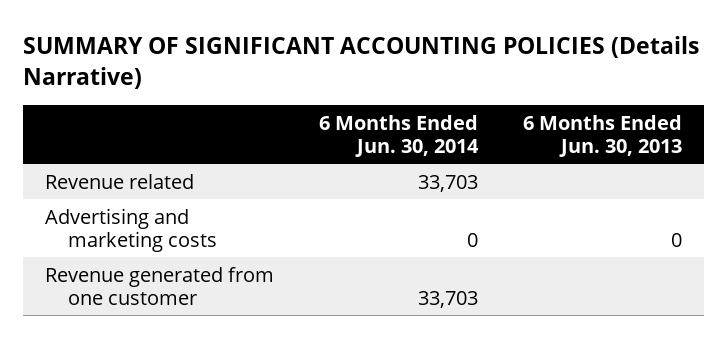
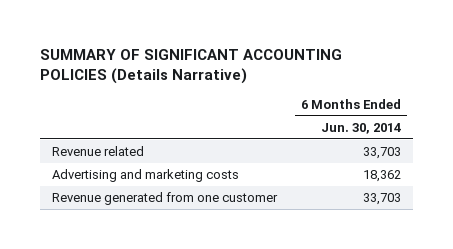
[522,114,682,157] 6 Months Ended Jun. 30, 2013 -> none
[466,232,478,247] 0 -> [362,169,401,182] 18,362

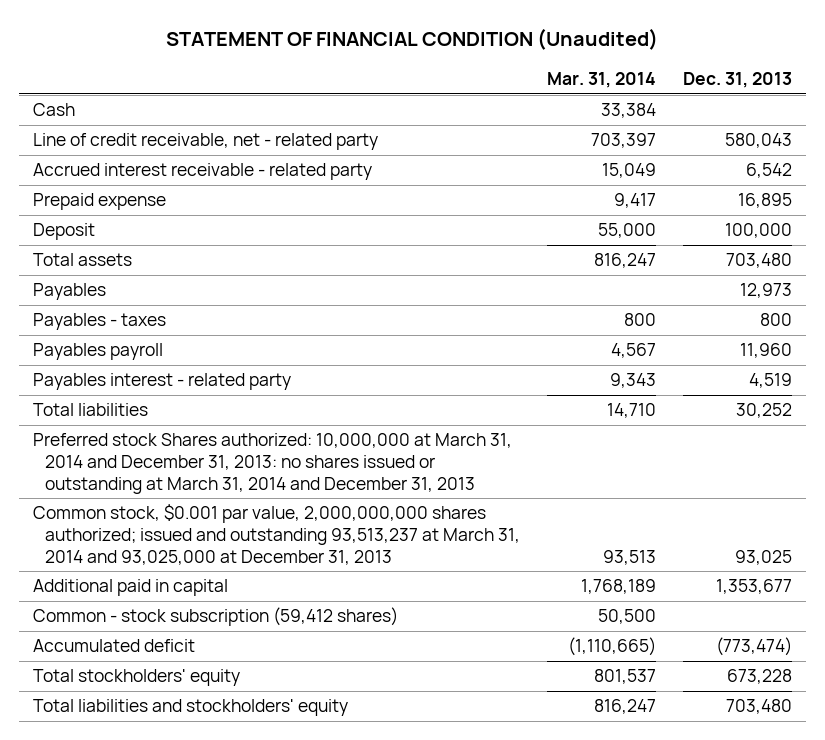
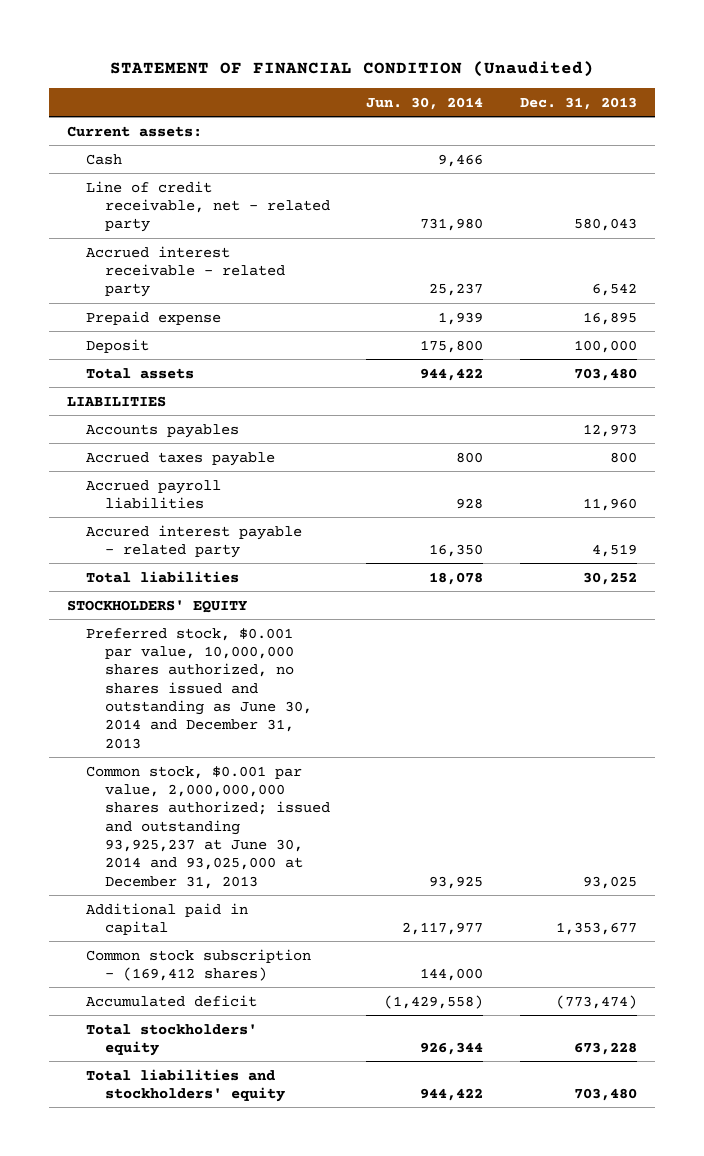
[547,71,657,88] Mar. 31, 2014 -> none
none -> [366,96,484,110] Jun. 30, 2014
none -> [67,125,203,137] Current assets:
none -> [67,395,167,407] LIABILITIES
[32,283,106,301] Payables -> [86,423,240,438] Accounts payables
[32,313,166,331] Payables - taxes -> [86,451,276,466] Accrued taxes payable
[32,343,163,361] Payables payroll -> [86,479,222,509] Accrued payroll liabilities
[32,373,291,391] Payables interest - related party -> [86,524,303,558] Accured interest payable - related party
none -> [67,599,248,613] STOCKHOLDERS' EQUITY
[32,433,512,494] Preferred stock Shares authorized: 10,000,000 at March 31, 2014 and December 31, 2013: no shares issued or outstanding at March 31, 2014 and December 31, 2013 -> [86,627,312,749] Preferred stock, $0.001 par value, 10,000,000 shares authorized, no shares issued and outstanding as June 30, 2014 and December 31, 2013
[32,504,520,565] Common stock, $0.001 par value, 2,000,000,000 shares authorized; issued and outstanding 93,513,237 at March 31, 2014 and 93,025,000 at December 31, 2013 -> [86,765,330,889] Common stock, $0.001 par value, 2,000,000,000 shares authorized; issued and outstanding 93,925,237 at June 30, 2014 and 93,025,000 at December 31, 2013
[32,607,398,627] Common - stock subscription (59,412 shares) -> [86,948,312,981] Common stock subscription - (169,412 shares)

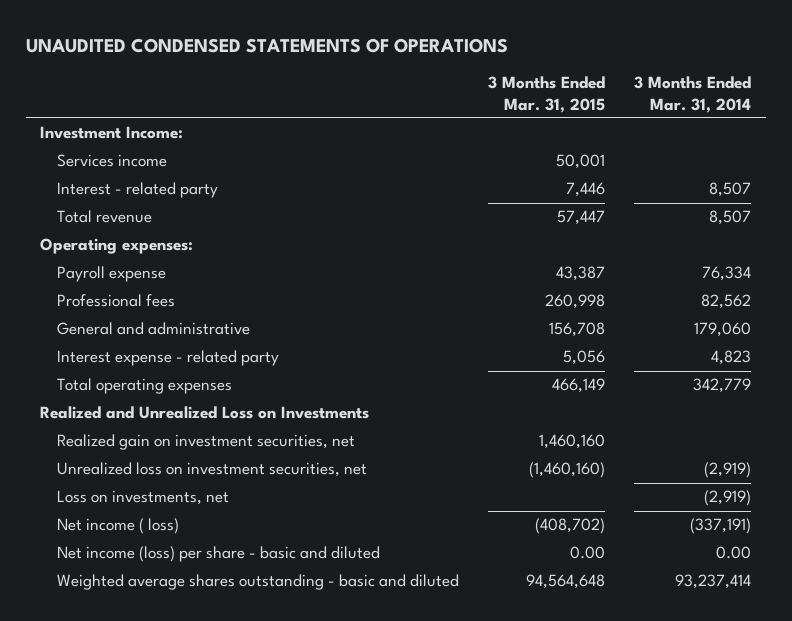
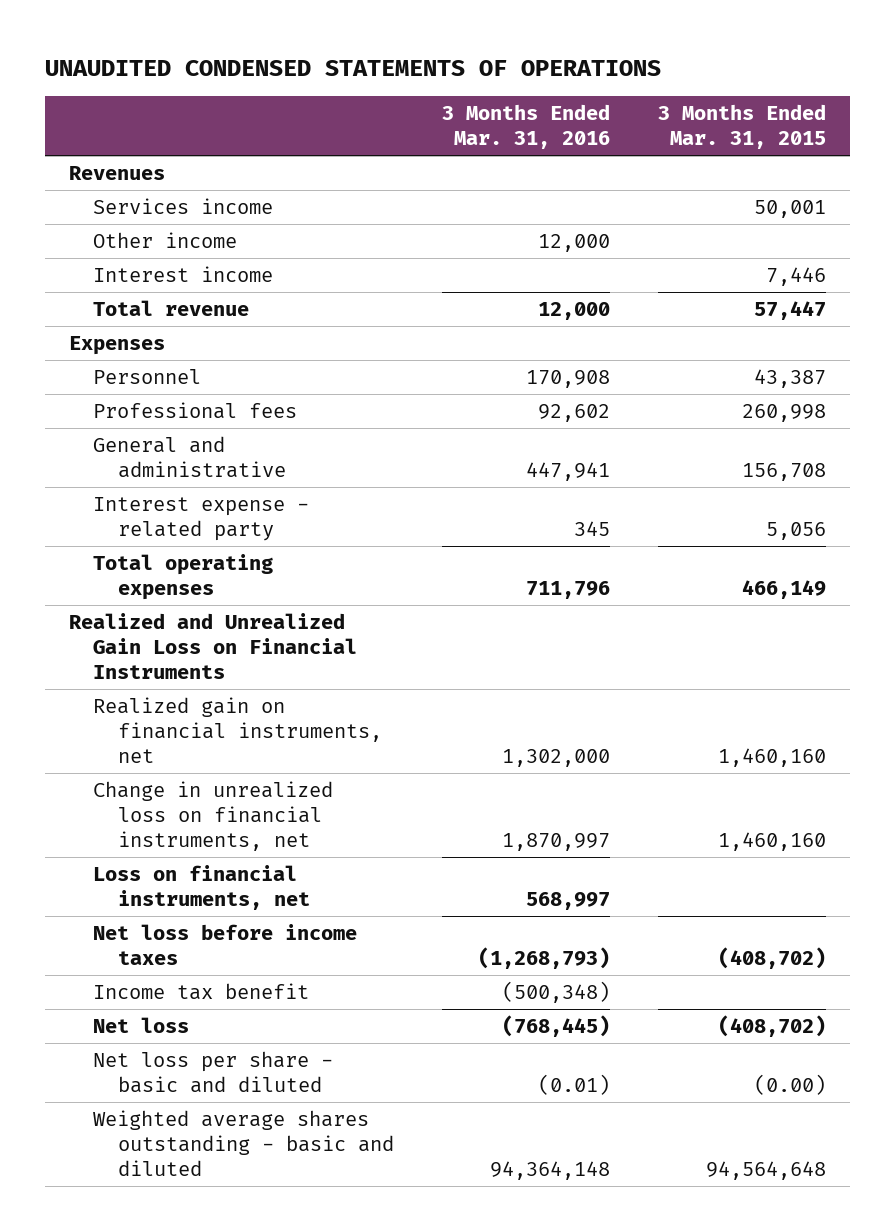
[634,75,752,113] 3 Months Ended Mar. 31, 2014 -> none
none -> [441,104,610,150] 3 Months Ended Mar. 31, 2016
[40,126,184,140] Investment Income: -> [68,165,165,180] Revenues
none -> [93,231,238,248] Other income
[56,182,218,199] Interest - related party -> [93,265,274,282] Interest income
[40,238,194,255] Operating expenses: -> [68,335,165,355] Expenses
[56,266,166,283] Payroll expense -> [93,368,202,384] Personnel
[40,406,370,420] Realized and Unrealized Loss on Investments -> [68,612,358,679] Realized and Unrealized Gain Loss on Financial Instruments
[56,434,355,451] Realized gain on investment securities, net -> [93,696,382,763] Realized gain on financial instruments, net
[56,462,367,478] Unrealized loss on investment securities, net -> [93,780,334,851] Change in unrealized loss on financial instruments, net
[529,462,606,479] (1,460,160) -> [717,831,826,851] 1,460,160
[56,490,229,506] Loss on investments, net -> [93,864,310,910] Loss on financial instruments, net
none -> [93,923,358,965] Net loss before income taxes
none -> [93,982,310,1000] Income tax benefit
[56,518,179,535] Net income ( loss) -> [93,1016,190,1033] Net loss
[56,546,380,563] Net income (loss) per share - basic and diluted -> [93,1050,334,1093] Net loss per share - basic and diluted
[570,546,606,560] 0.00 -> [753,1073,826,1095] (0.00)

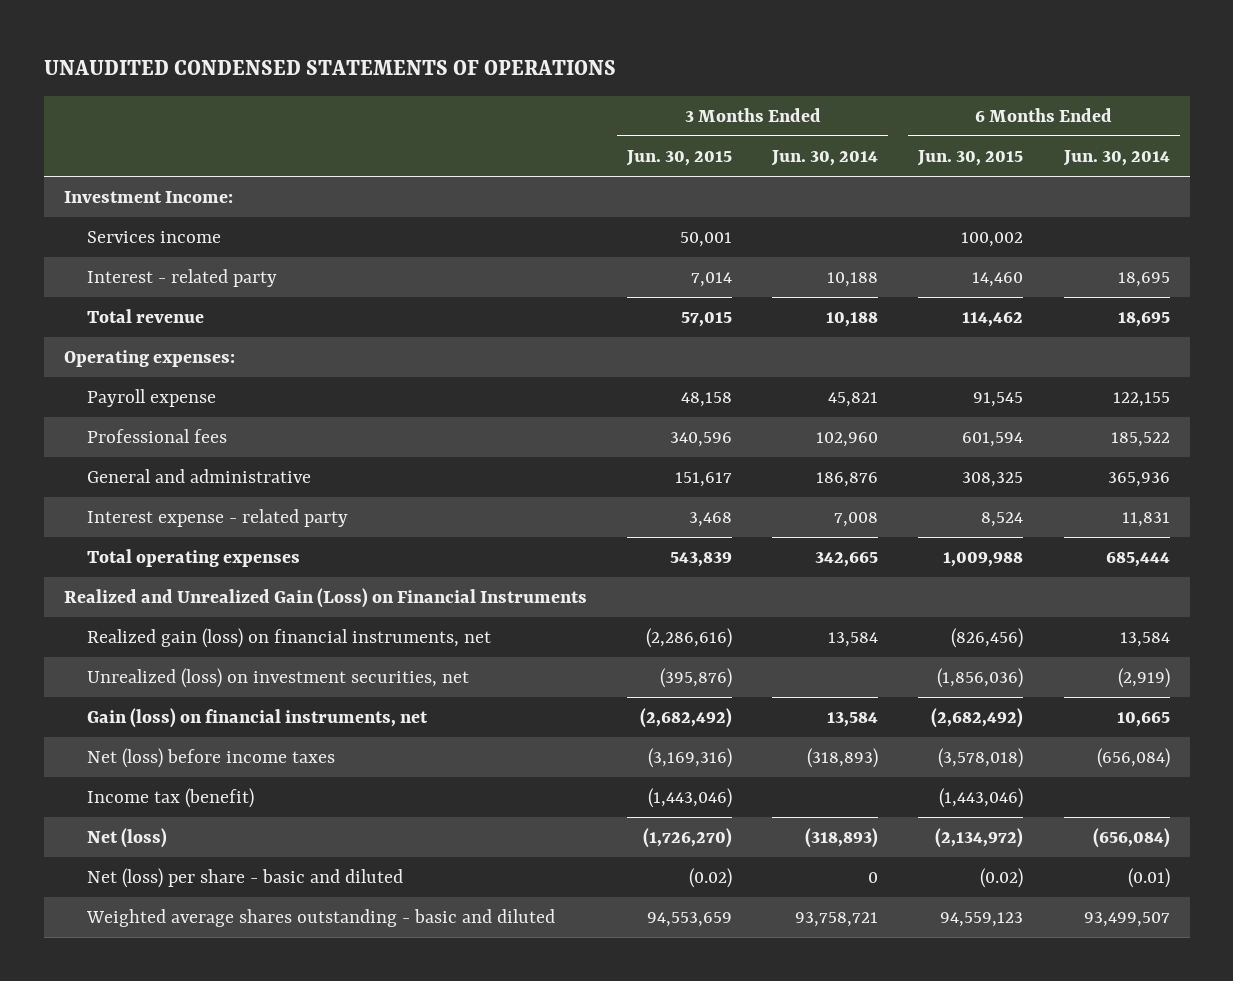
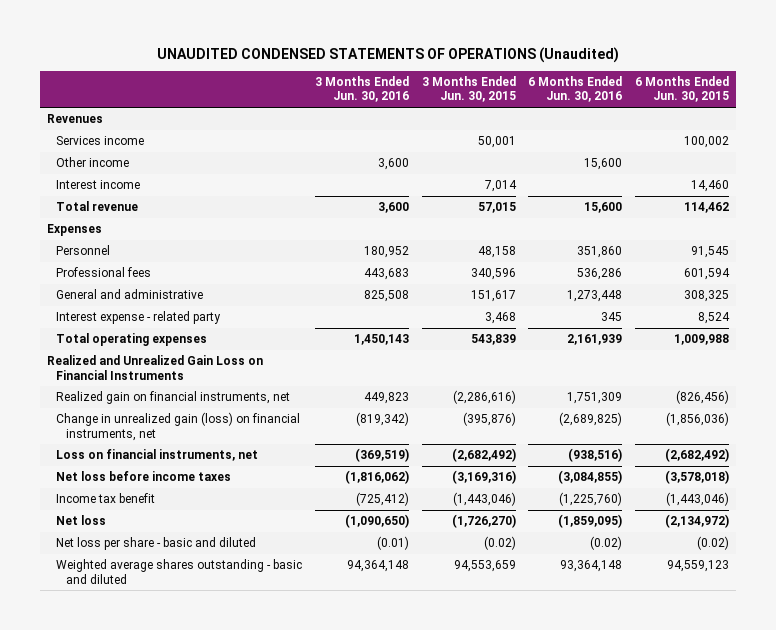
[43,60,616,76] UNAUDITED CONDENSED STATEMENTS OF OPERATIONS -> [156,46,619,63] UNAUDITED CONDENSED STATEMENTS OF OPERATIONS (Unaudited)
[771,149,879,166] Jun. 30, 2014 -> none
[1062,149,1170,166] Jun. 30, 2014 -> none
none -> [314,76,409,103] 3 Months Ended Jun. 30, 2016
none -> [528,76,623,103] 6 Months Ended Jun. 30, 2016
[63,190,233,203] Investment Income: -> [46,114,103,124] Revenues
none -> [56,157,130,168] Other income
[86,268,277,287] Interest - related party -> [56,180,141,190] Interest income
[63,349,235,367] Operating expenses: -> [46,224,102,237] Expenses
[86,388,216,407] Payroll expense -> [56,245,111,256] Personnel
[63,587,587,608] Realized and Unrealized Gain (Loss) on Financial Instruments -> [46,355,263,380] Realized and Unrealized Gain Loss on Financial Instruments
[86,627,491,648] Realized gain (loss) on financial instruments, net -> [56,391,291,405] Realized gain on financial instruments, net
[86,667,469,688] Unrealized (loss) on investment securities, net -> [56,412,301,441] Change in unrealized gain (loss) on financial instruments, net
[86,707,428,728] Gain (loss) on financial instruments, net -> [56,449,259,462] Loss on financial instruments, net
[86,747,335,768] Net (loss) before income taxes -> [56,471,232,482] Net loss before income taxes
[86,787,254,808] Income tax (benefit) -> [56,493,156,504] Income tax benefit
[86,827,167,848] Net (loss) -> [56,515,107,526] Net loss
[86,867,403,888] Net (loss) per share - basic and diluted -> [56,537,257,551] Net loss per share - basic and diluted

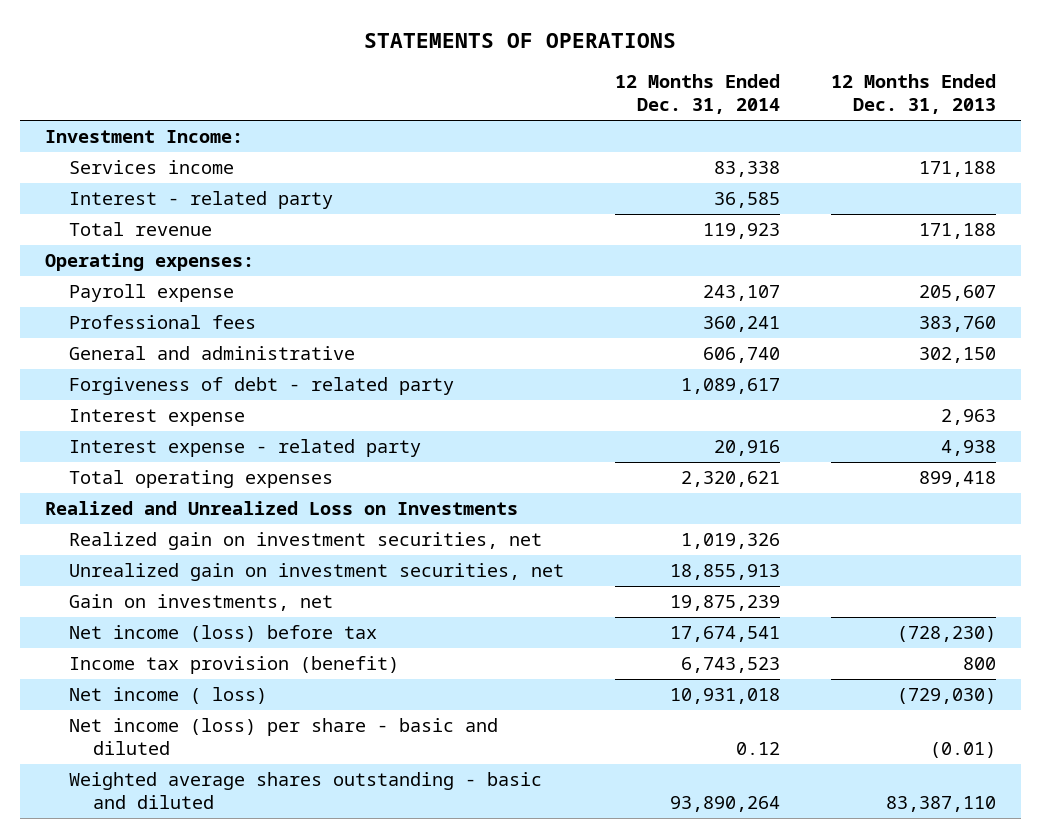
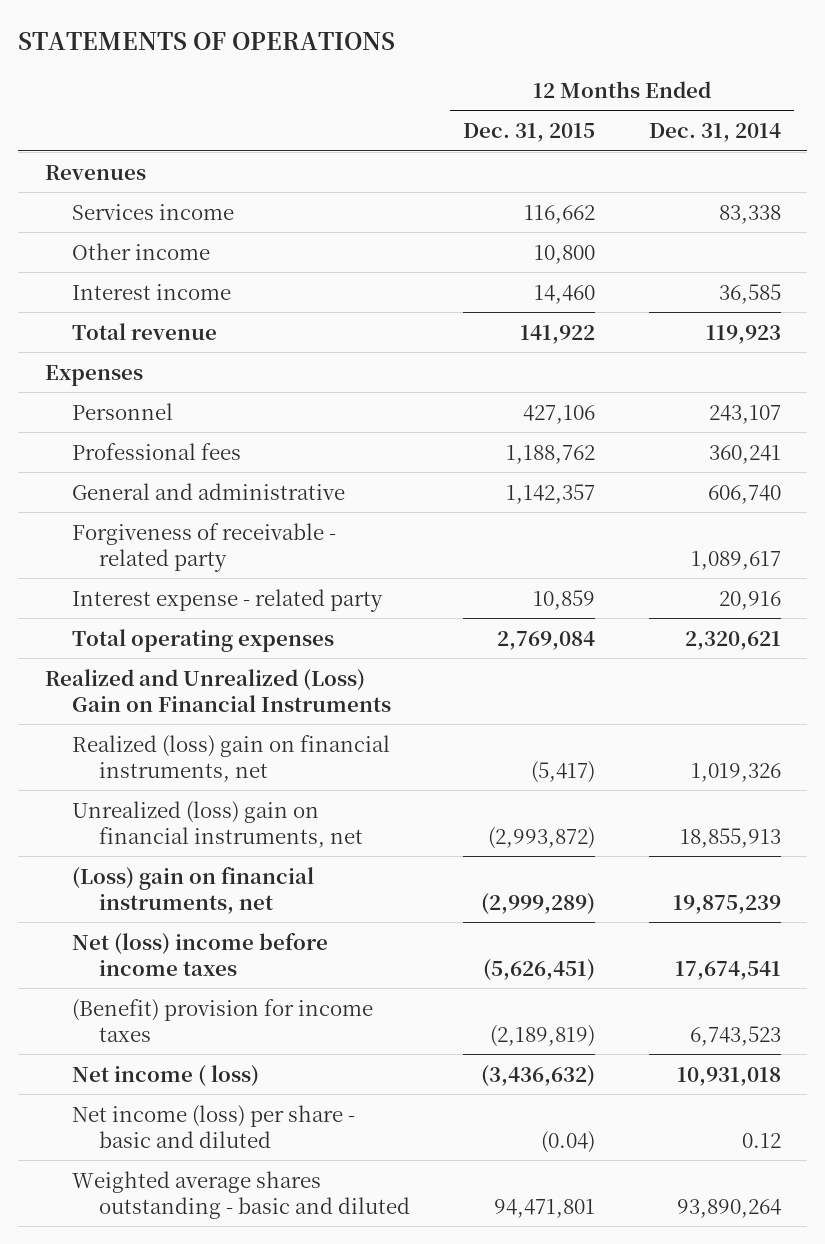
[830,74,996,115] 12 Months Ended Dec. 31, 2013 -> none
none -> [463,122,596,142] Dec. 31, 2015
[45,129,244,143] Investment Income: -> [44,164,146,180] Revenues
none -> [71,242,210,260] Other income
[69,190,334,209] Interest - related party -> [71,283,231,300] Interest income
[45,252,255,271] Operating expenses: -> [44,364,143,386] Expenses
[69,283,235,302] Payroll expense -> [71,402,173,420] Personnel
[69,408,246,426] Interest expense -> none
[69,376,455,395] Forgiveness of debt - related party -> [71,522,336,572] Forgiveness of receivable - related party
[45,500,519,515] Realized and Unrealized Loss on Investments -> [44,668,391,712] Realized and Unrealized (Loss) Gain on Financial Instruments
[69,531,543,550] Realized gain on investment securities, net -> [71,734,390,782] Realized (loss) gain on financial instruments, net
[69,562,565,581] Unrealized gain on investment securities, net -> [71,800,363,848] Unrealized (loss) gain on financial instruments, net
[69,593,334,611] Gain on investments, net -> [71,866,314,914] (Loss) gain on financial instruments, net
[69,624,378,642] Net income (loss) before tax -> [71,932,328,976] Net (loss) income before income taxes
[69,655,400,674] Income tax provision (benefit) -> [71,998,373,1042] (Benefit) provision for income taxes

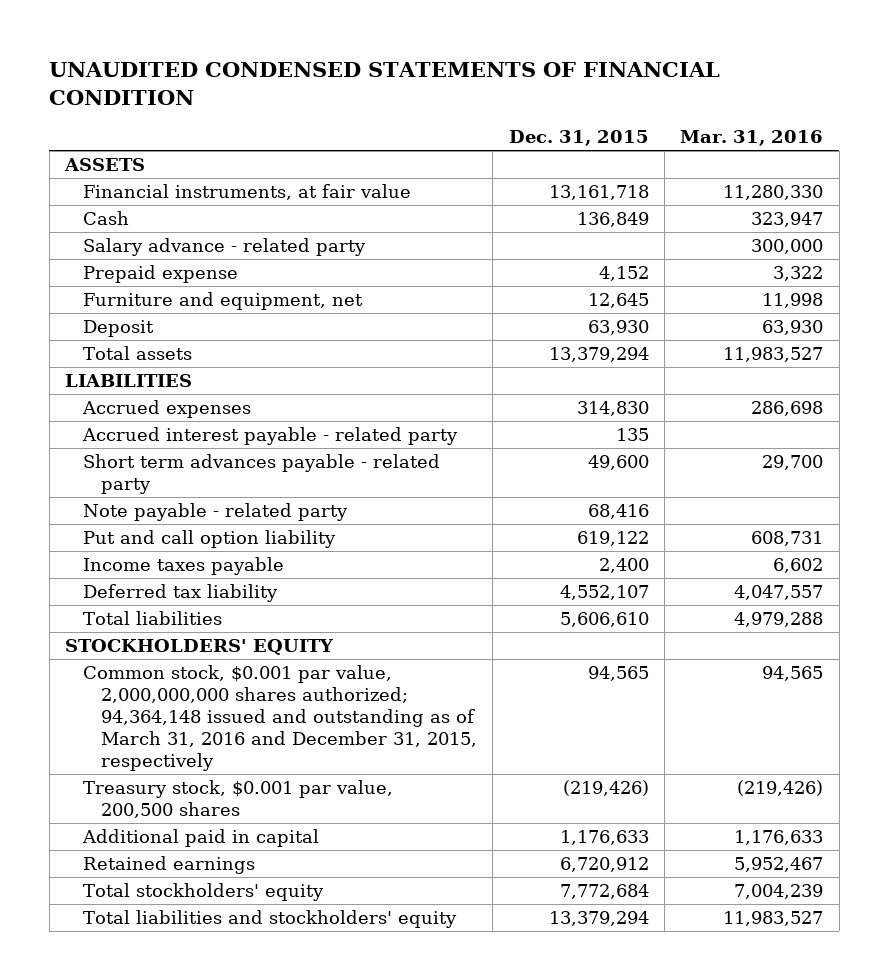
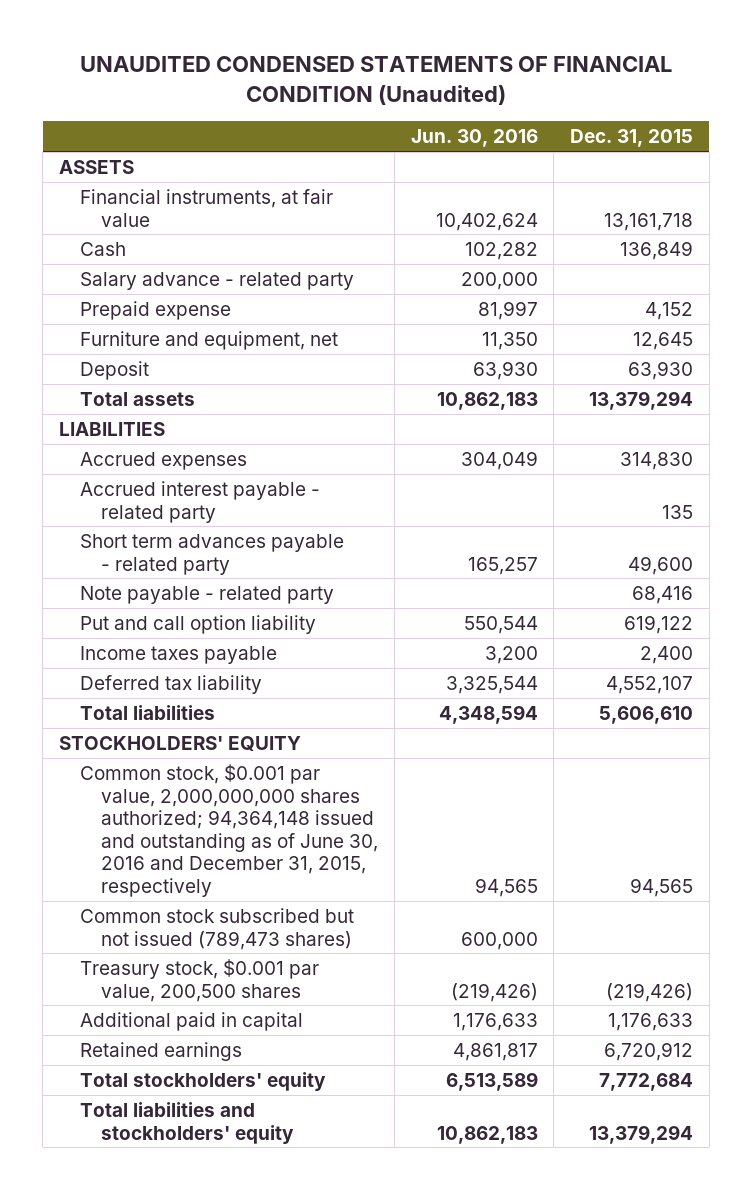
[49,62,721,106] UNAUDITED CONDENSED STATEMENTS OF FINANCIAL CONDITION -> [79,56,672,106] UNAUDITED CONDENSED STATEMENTS OF FINANCIAL CONDITION (Unaudited)
[680,130,824,147] Mar. 31, 2016 -> none
none -> [410,129,538,148] Jun. 30, 2016
[83,665,477,771] Common stock, $0.001 par value, 2,000,000,000 shares authorized; 94,364,148 issued and outstanding as of March 31, 2016 and December 31, 2015, respectively -> [79,763,379,898] Common stock, $0.001 par value, 2,000,000,000 shares authorized; 94,364,148 issued and outstanding as of June 30, 2016 and December 31, 2015, respectively
none -> [79,907,354,950] Common stock subscribed but not issued (789,473 shares)

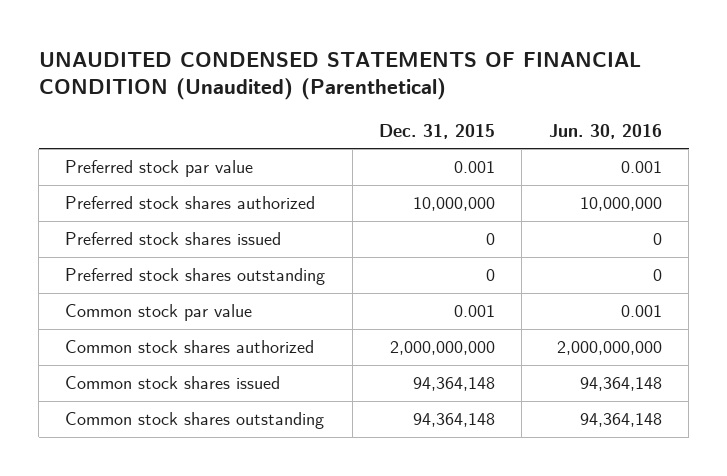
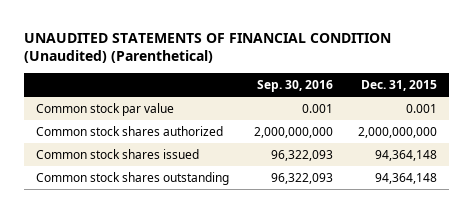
[38,51,641,101] UNAUDITED CONDENSED STATEMENTS OF FINANCIAL CONDITION (Unaudited) (Parenthetical) -> [23,32,391,64] UNAUDITED STATEMENTS OF FINANCIAL CONDITION (Unaudited) (Parenthetical)
[548,123,662,139] Jun. 30, 2016 -> none
none -> [257,80,334,93] Sep. 30, 2016
[65,160,254,178] Preferred stock par value -> none
[65,196,316,210] Preferred stock shares authorized -> none
[65,232,282,246] Preferred stock shares issued -> none
[65,268,326,286] Preferred stock shares outstanding -> none

